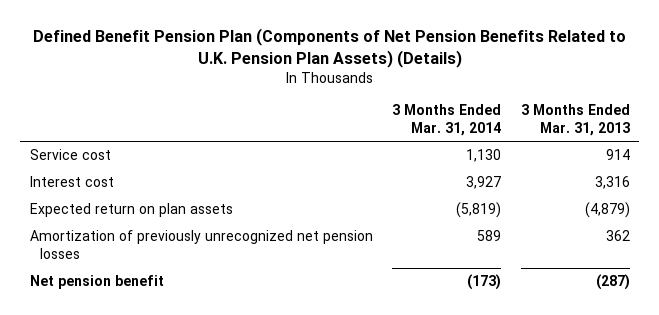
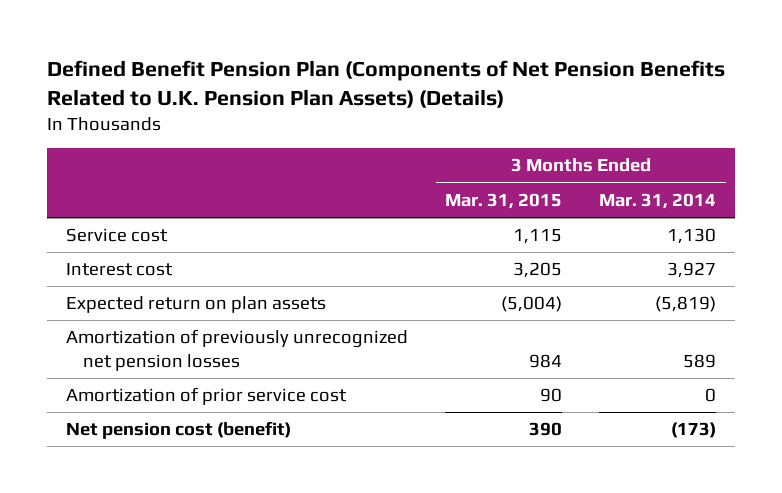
[520,104,630,136] 3 Months Ended Mar. 31, 2013 -> none
none -> [445,192,563,209] Mar. 31, 2015
none -> [65,387,347,406] Amortization of prior service cost
[29,275,164,290] Net pension benefit -> [65,421,291,440] Net pension cost (benefit)

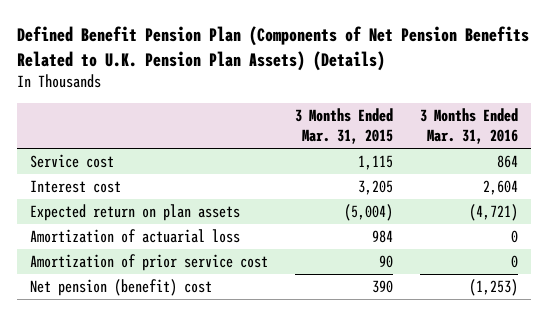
[599,192,717,209] Mar. 31, 2014 -> none
none -> [420,107,519,145] 3 Months Ended Mar. 31, 2016
[65,329,408,372] Amortization of previously unrecognized net pension losses -> [30,229,241,244] Amortization of actuarial loss
[65,421,291,440] Net pension cost (benefit) -> [30,279,213,297] Net pension (benefit) cost

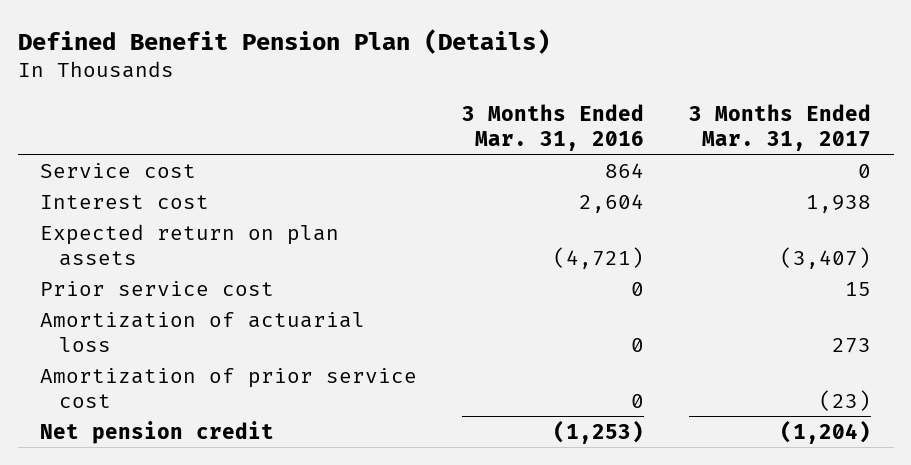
[16,26,529,71] Defined Benefit Pension Plan (Components of Net Pension Benefits Related to U.K. Pension Plan Assets) (Details) -> [17,28,550,54] Defined Benefit Pension Plan (Details)
[295,107,394,145] 3 Months Ended Mar. 31, 2015 -> none
none -> [689,103,872,152] 3 Months Ended Mar. 31, 2017
none -> [40,280,275,296] Prior service cost
[30,279,213,297] Net pension (benefit) cost -> [40,420,275,444] Net pension credit

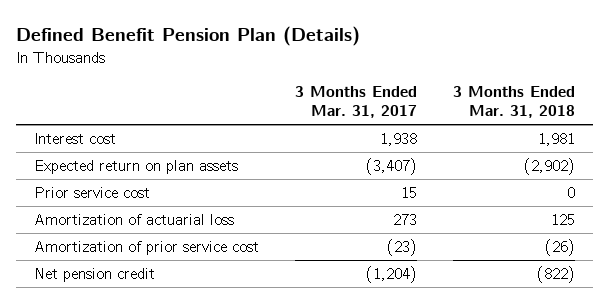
[462,103,645,152] 3 Months Ended Mar. 31, 2016 -> none
none -> [453,86,576,119] 3 Months Ended Mar. 31, 2018
[40,162,197,178] Service cost -> none

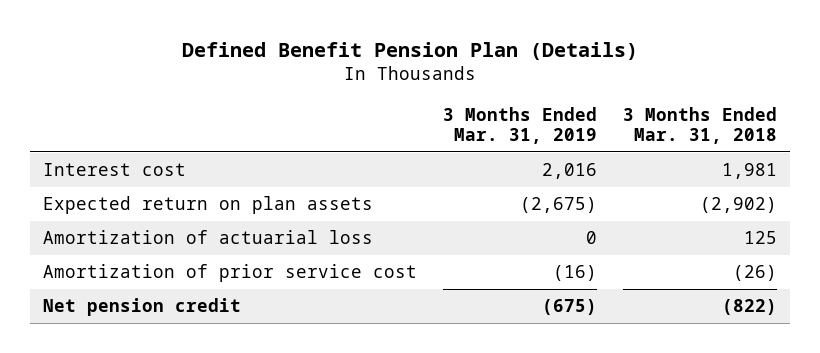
[295,86,418,119] 3 Months Ended Mar. 31, 2017 -> none
none -> [443,106,598,144] 3 Months Ended Mar. 31, 2019
[34,186,151,198] Prior service cost -> none

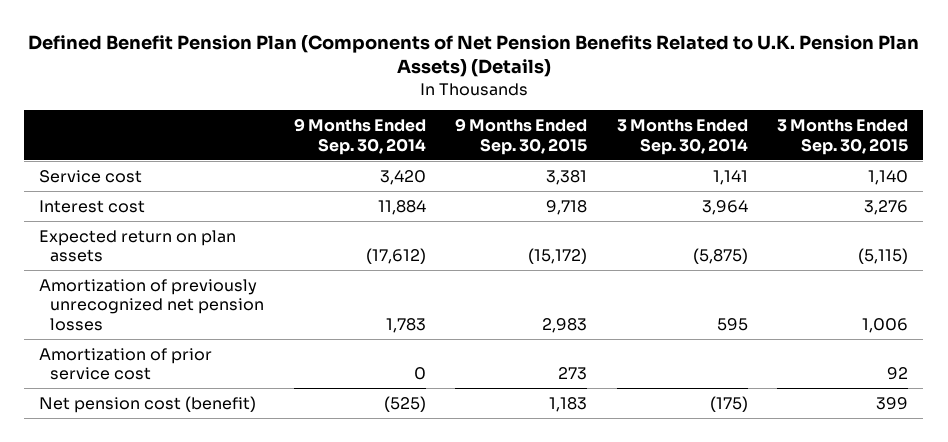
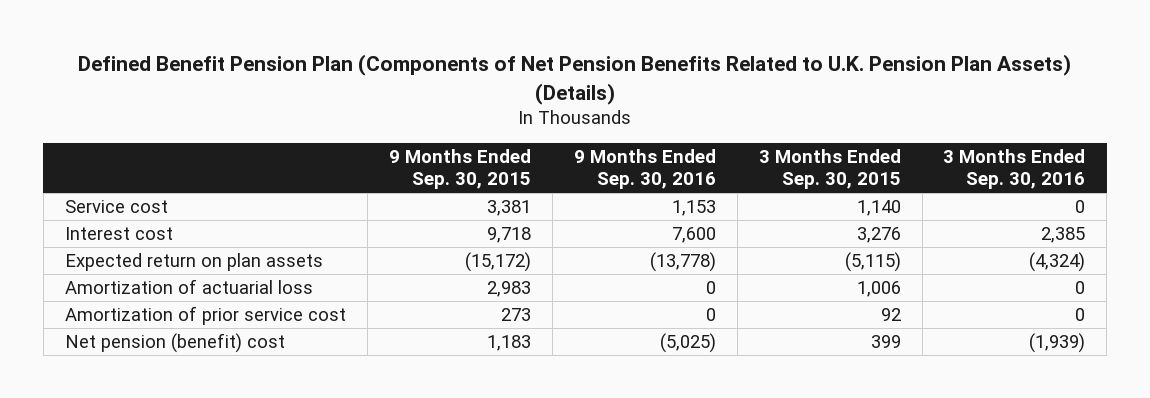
[293,117,426,155] 9 Months Ended Sep. 30, 2014 -> none
[616,118,748,155] 3 Months Ended Sep. 30, 2014 -> none
none -> [573,148,716,190] 9 Months Ended Sep. 30, 2016
none -> [943,148,1086,190] 3 Months Ended Sep. 30, 2016
[39,278,265,331] Amortization of previously unrecognized net pension losses -> [64,279,313,295] Amortization of actuarial loss
[39,395,257,413] Net pension cost (benefit) -> [64,333,285,354] Net pension (benefit) cost

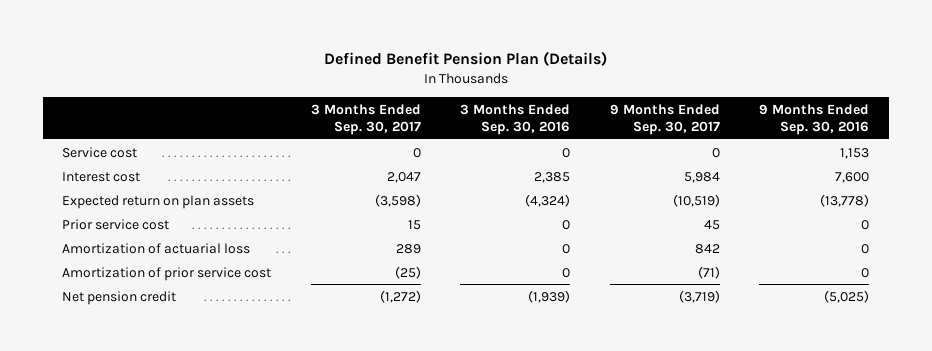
[78,54,1072,105] Defined Benefit Pension Plan (Components of Net Pension Benefits Related to U.K. Pension Plan Assets) (Details) -> [323,51,607,67] Defined Benefit Pension Plan (Details)
[388,148,531,190] 9 Months Ended Sep. 30, 2015 -> none
[758,148,901,190] 3 Months Ended Sep. 30, 2015 -> none
none -> [310,103,421,135] 3 Months Ended Sep. 30, 2017
none -> [609,103,720,135] 9 Months Ended Sep. 30, 2017
none -> [62,218,170,230] Prior service cost
[64,333,285,354] Net pension (benefit) cost -> [62,290,177,305] Net pension credit

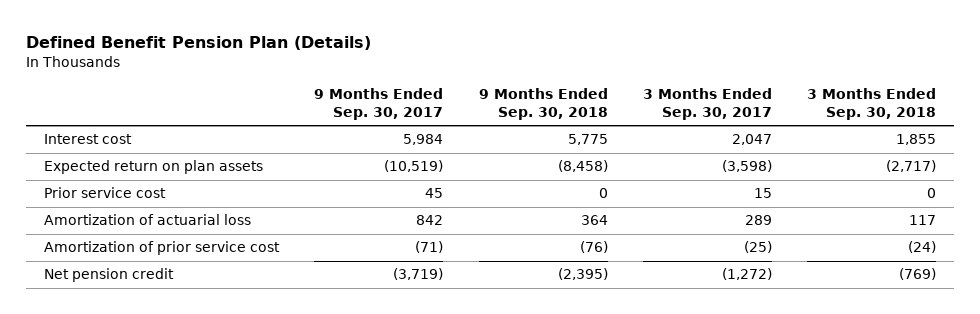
[460,103,571,135] 3 Months Ended Sep. 30, 2016 -> none
[759,103,870,135] 9 Months Ended Sep. 30, 2016 -> none
none -> [478,87,608,120] 9 Months Ended Sep. 30, 2018
none -> [807,87,937,120] 3 Months Ended Sep. 30, 2018
[62,146,138,158] Service cost -> none

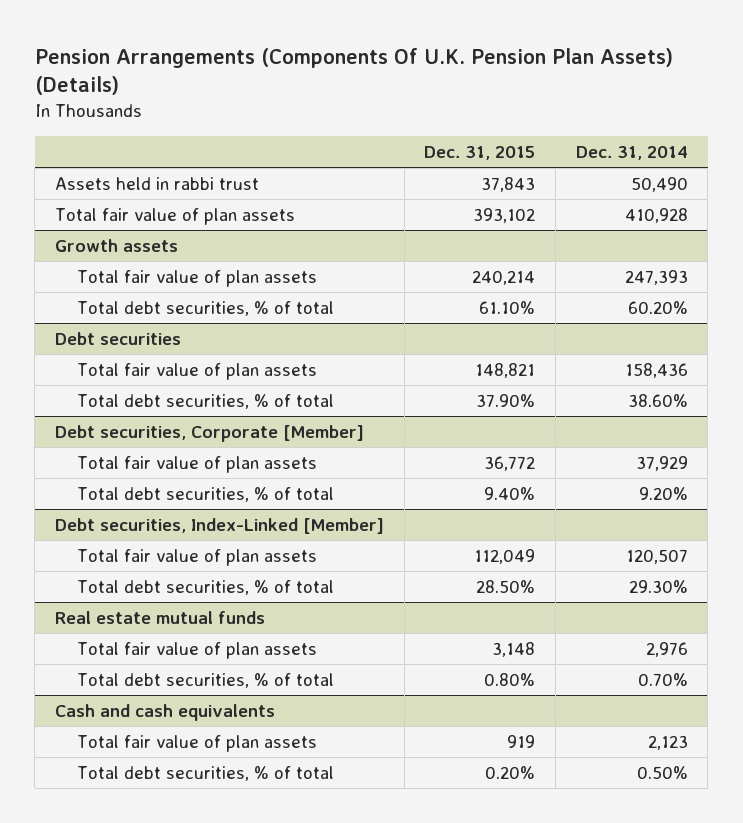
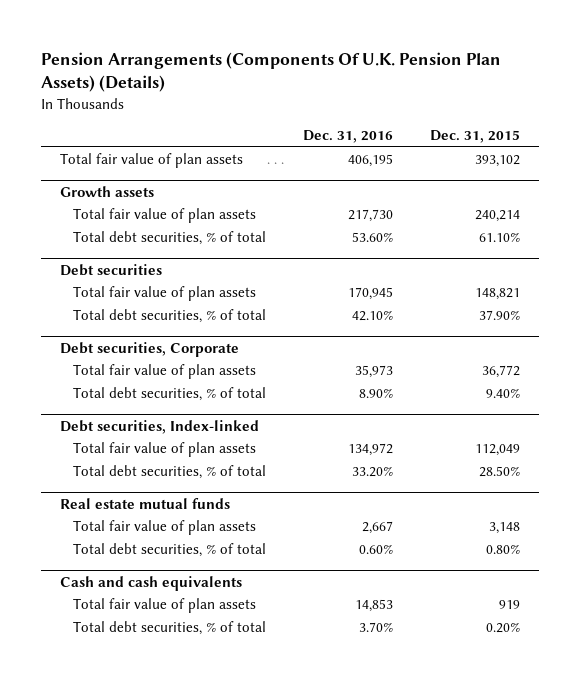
[575,145,688,160] Dec. 31, 2014 -> none
none -> [302,130,393,144] Dec. 31, 2016
[55,176,260,190] Assets held in rabbi trust -> none
[55,424,365,442] Debt securities, Corporate [Member] -> [59,341,239,357] Debt securities, Corporate
[55,517,385,534] Debt securities, Index-Linked [Member] -> [59,419,259,434] Debt securities, Index-linked

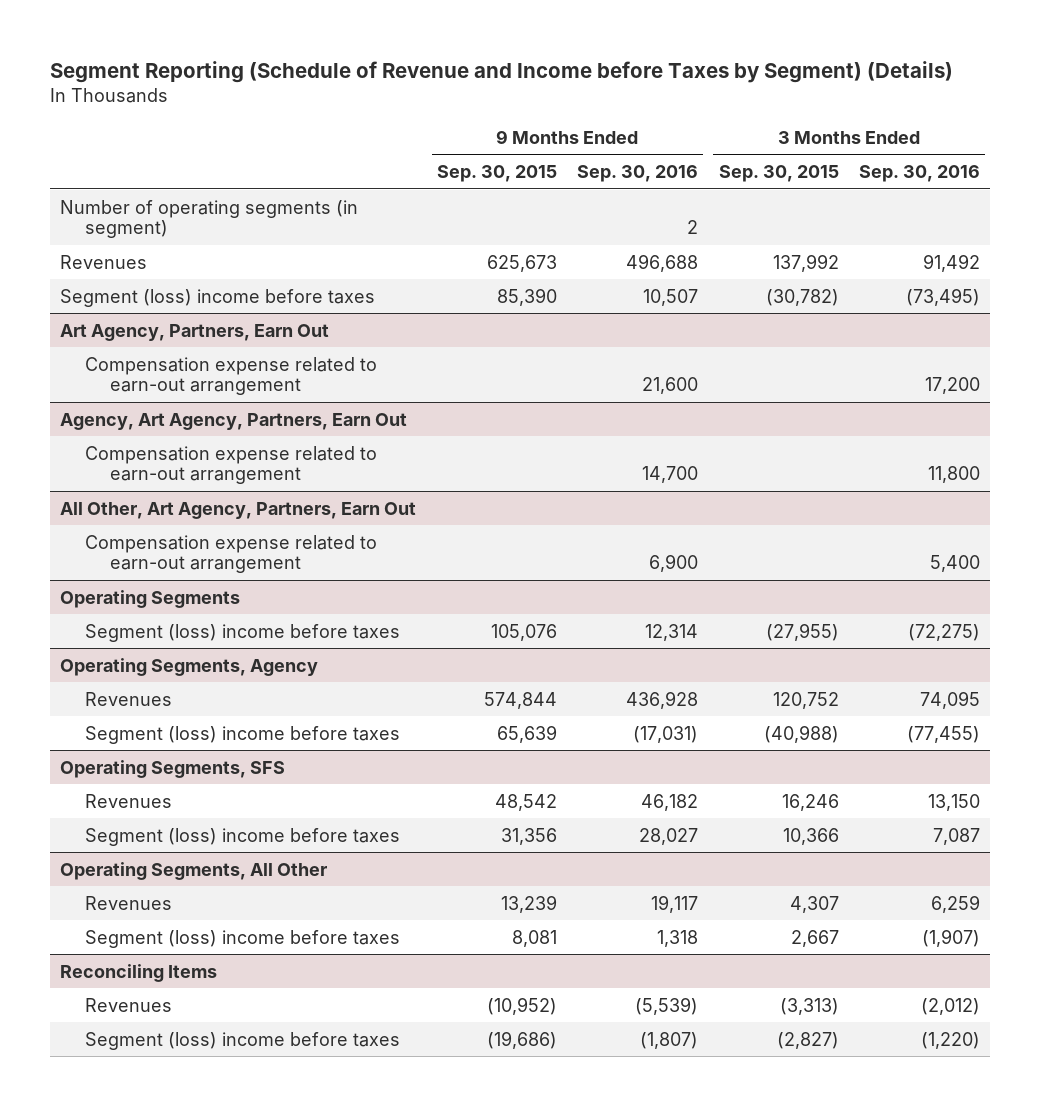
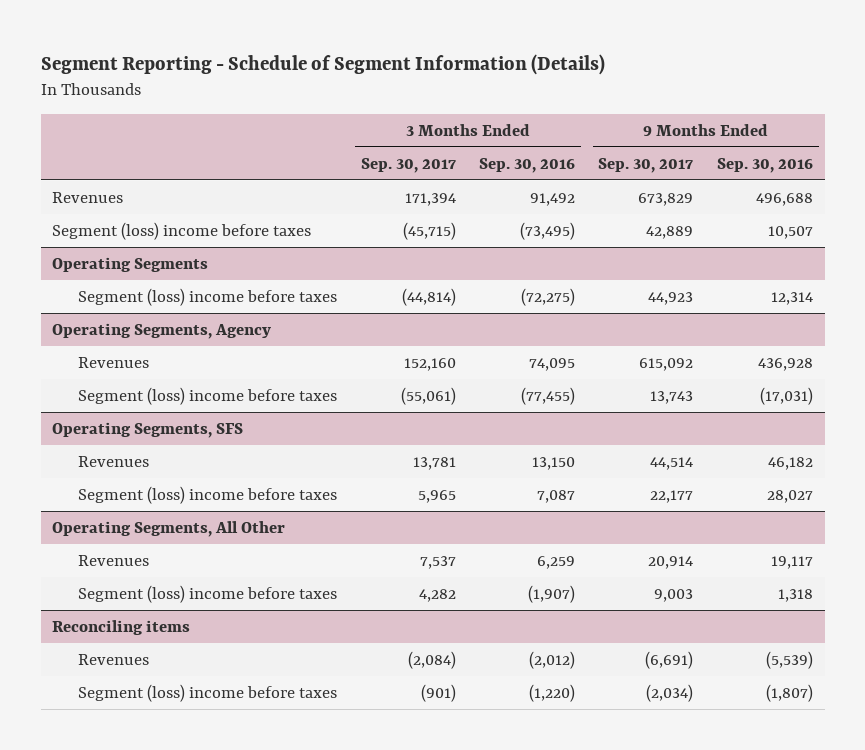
[50,60,954,83] Segment Reporting (Schedule of Revenue and Income before Taxes by Segment) (Details) -> [40,53,605,75] Segment Reporting - Schedule of Segment Information (Details)
[436,165,557,183] Sep. 30, 2015 -> none
[718,165,839,183] Sep. 30, 2015 -> none
none -> [360,157,456,173] Sep. 30, 2017
none -> [598,157,694,173] Sep. 30, 2017
[60,199,359,239] Number of operating segments (in segment) -> none
[60,323,330,341] Art Agency, Partners, Earn Out -> none
[85,356,378,396] Compensation expense related to earn-out arrangement -> none
[60,412,408,430] Agency, Art Agency, Partners, Earn Out -> none
[85,445,378,485] Compensation expense related to earn-out arrangement -> none
[60,501,417,519] All Other, Art Agency, Partners, Earn Out -> none
[85,534,378,574] Compensation expense related to earn-out arrangement -> none
[60,963,218,982] Reconciling Items -> [52,619,191,635] Reconciling items

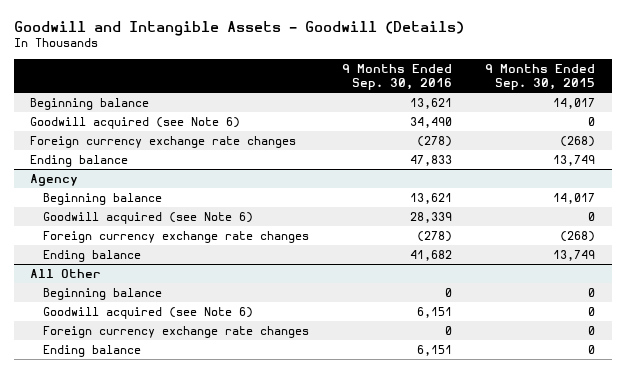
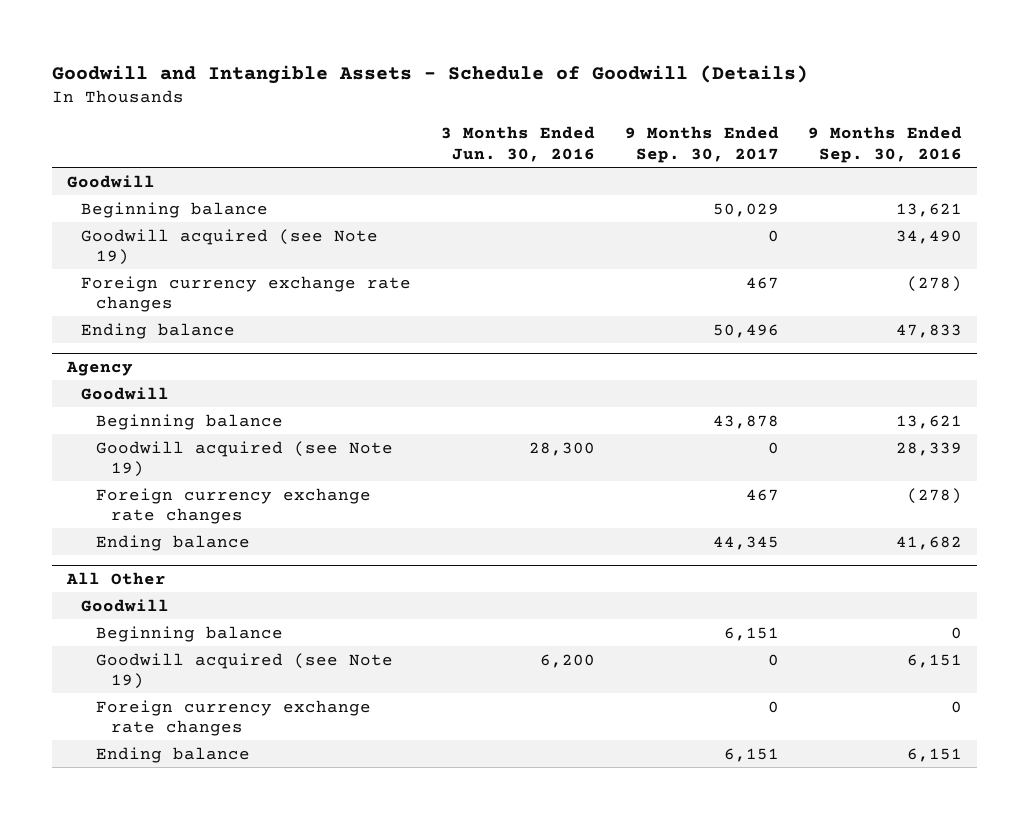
[13,20,464,36] Goodwill and Intangible Assets - Goodwill (Details) -> [51,64,808,84] Goodwill and Intangible Assets - Schedule of Goodwill (Details)
[485,63,596,91] 9 Months Ended Sep. 30, 2015 -> none
none -> [440,126,595,162] 3 Months Ended Jun. 30, 2016
none -> [624,126,779,163] 9 Months Ended Sep. 30, 2017
none -> [66,174,155,188] Goodwill
[30,117,241,130] Goodwill acquired (see Note 6) -> [81,228,379,266] Goodwill acquired (see Note 19)
none -> [81,386,170,400] Goodwill
[42,212,253,225] Goodwill acquired (see Note 6) -> [96,440,394,478] Goodwill acquired (see Note 19)
none -> [81,598,170,612] Goodwill
[42,307,253,320] Goodwill acquired (see Note 6) -> [96,652,394,690] Goodwill acquired (see Note 19)

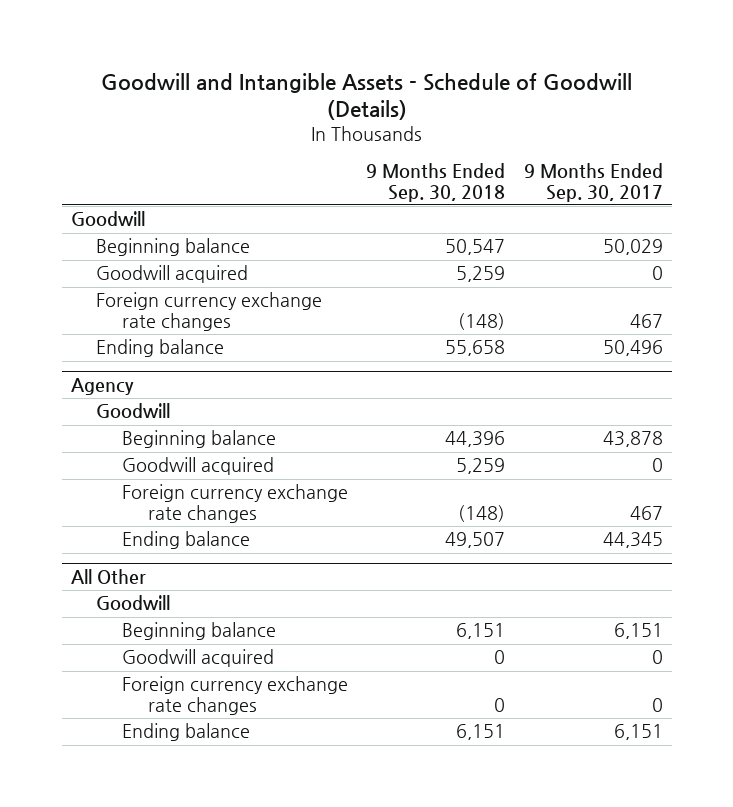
[440,126,595,162] 3 Months Ended Jun. 30, 2016 -> none
[808,126,963,163] 9 Months Ended Sep. 30, 2016 -> none
none -> [366,163,506,202] 9 Months Ended Sep. 30, 2018
[81,228,379,266] Goodwill acquired (see Note 19) -> [96,265,249,284] Goodwill acquired
[96,440,394,478] Goodwill acquired (see Note 19) -> [122,457,275,476] Goodwill acquired
[96,652,394,690] Goodwill acquired (see Note 19) -> [122,649,275,668] Goodwill acquired

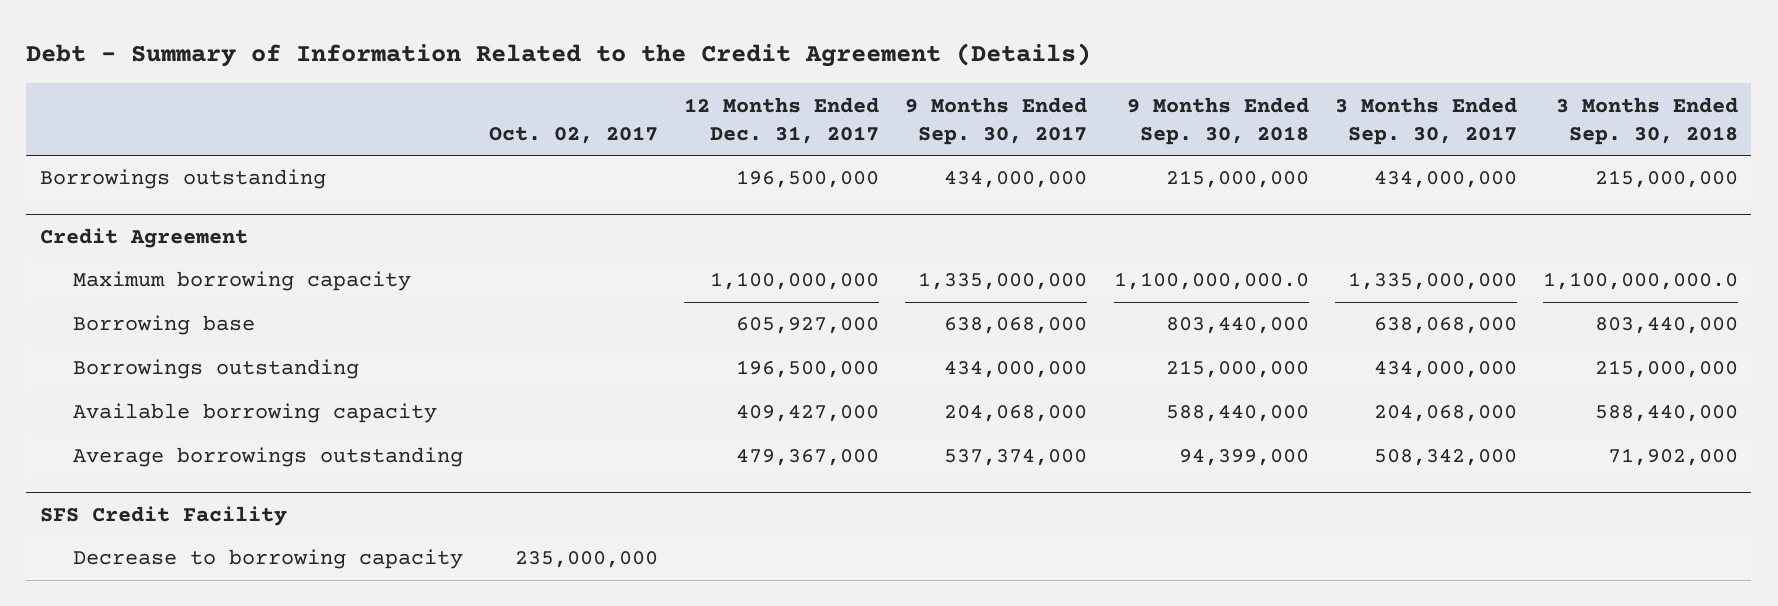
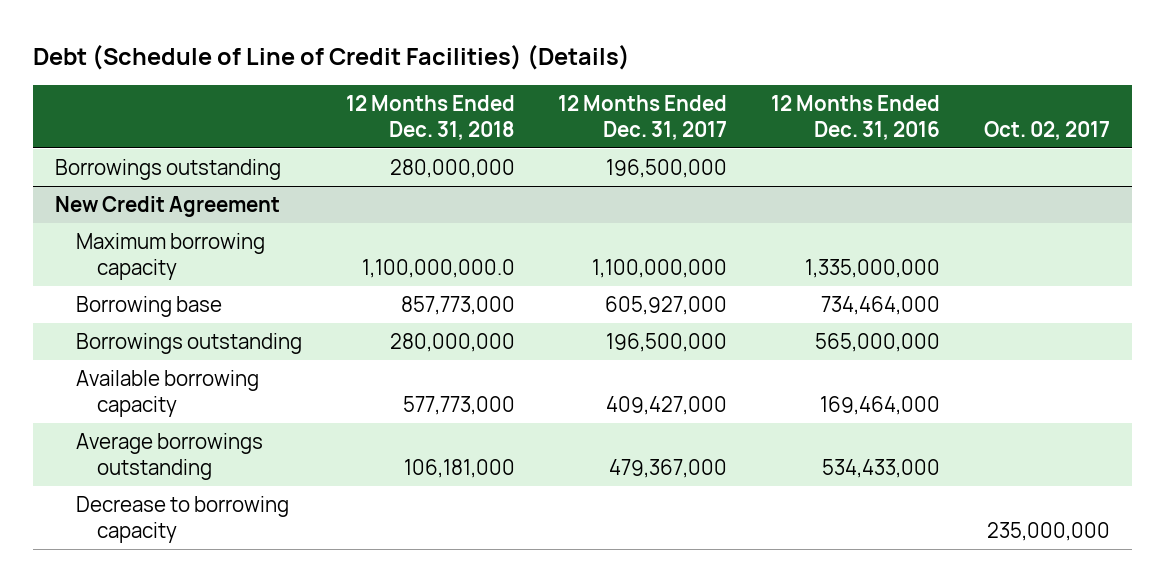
[26,42,1092,67] Debt - Summary of Information Related to the Credit Agreement (Details) -> [33,44,631,70] Debt (Schedule of Line of Credit Facilities) (Details)
[905,96,1088,145] 9 Months Ended Sep. 30, 2017 -> none
[1126,96,1309,145] 9 Months Ended Sep. 30, 2018 -> none
[1335,96,1518,145] 3 Months Ended Sep. 30, 2017 -> none
[1556,96,1739,145] 3 Months Ended Sep. 30, 2018 -> none
none -> [345,95,515,140] 12 Months Ended Dec. 31, 2018
none -> [771,95,941,140] 12 Months Ended Dec. 31, 2016
[39,227,248,248] Credit Agreement -> [55,195,281,217] New Credit Agreement
[39,505,287,526] SFS Credit Facility -> none

